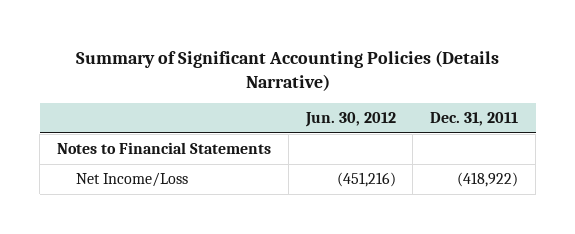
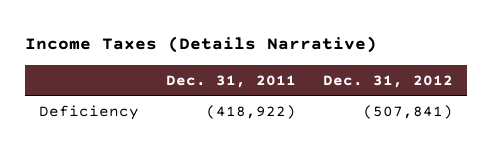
[75,49,499,91] Summary of Significant Accounting Policies (Details Narrative) -> [24,36,377,54] Income Taxes (Details Narrative)
[304,112,396,128] Jun. 30, 2012 -> none
none -> [323,74,454,88] Dec. 31, 2012
[56,142,271,155] Notes to Financial Statements -> none
[75,172,188,188] Net Income/Loss -> [38,104,139,120] Deficiency

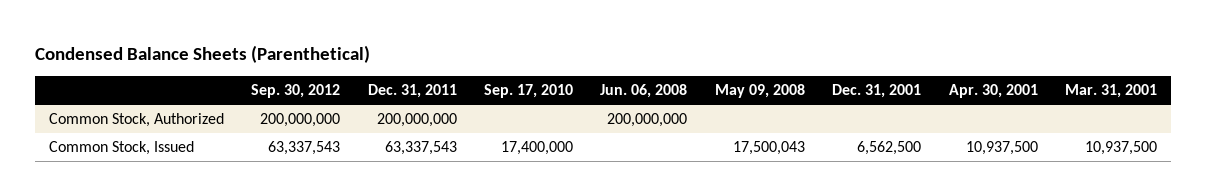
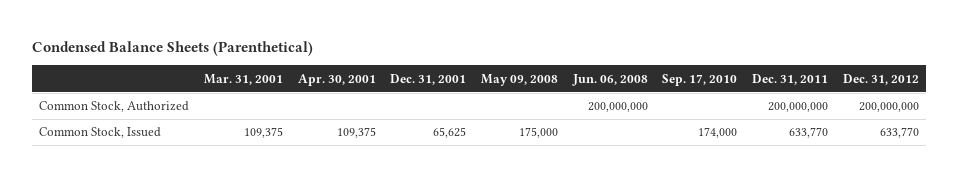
[251,84,341,99] Sep. 30, 2012 -> none
none -> [842,73,919,85] Dec. 31, 2012
[384,141,457,156] 63,337,543 -> [788,127,828,139] 633,770
[500,141,573,156] 17,400,000 -> [698,127,738,139] 174,000
[732,141,805,156] 17,500,043 -> [519,127,559,139] 175,000
[857,141,922,156] 6,562,500 -> [433,127,467,139] 65,625
[965,141,1038,156] 10,937,500 -> [336,127,376,139] 109,375
[1085,141,1158,156] 10,937,500 -> [244,127,284,139] 109,375

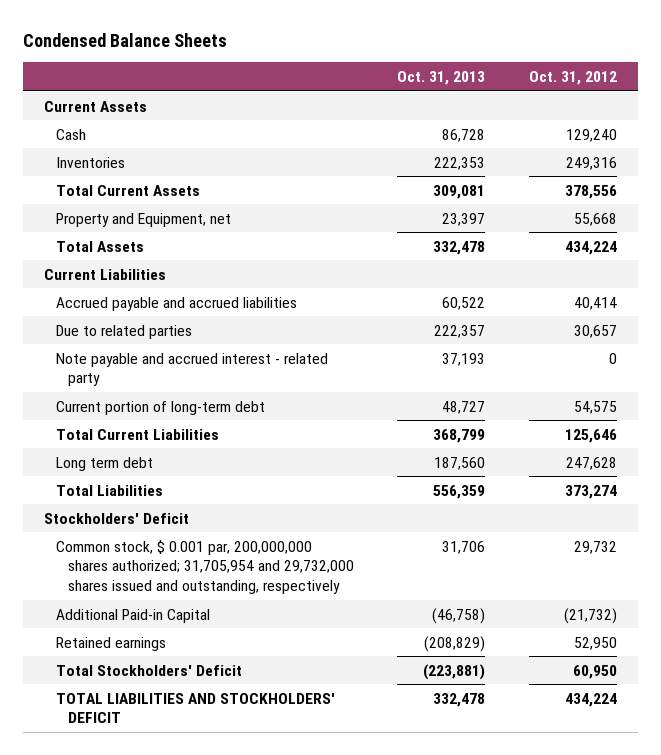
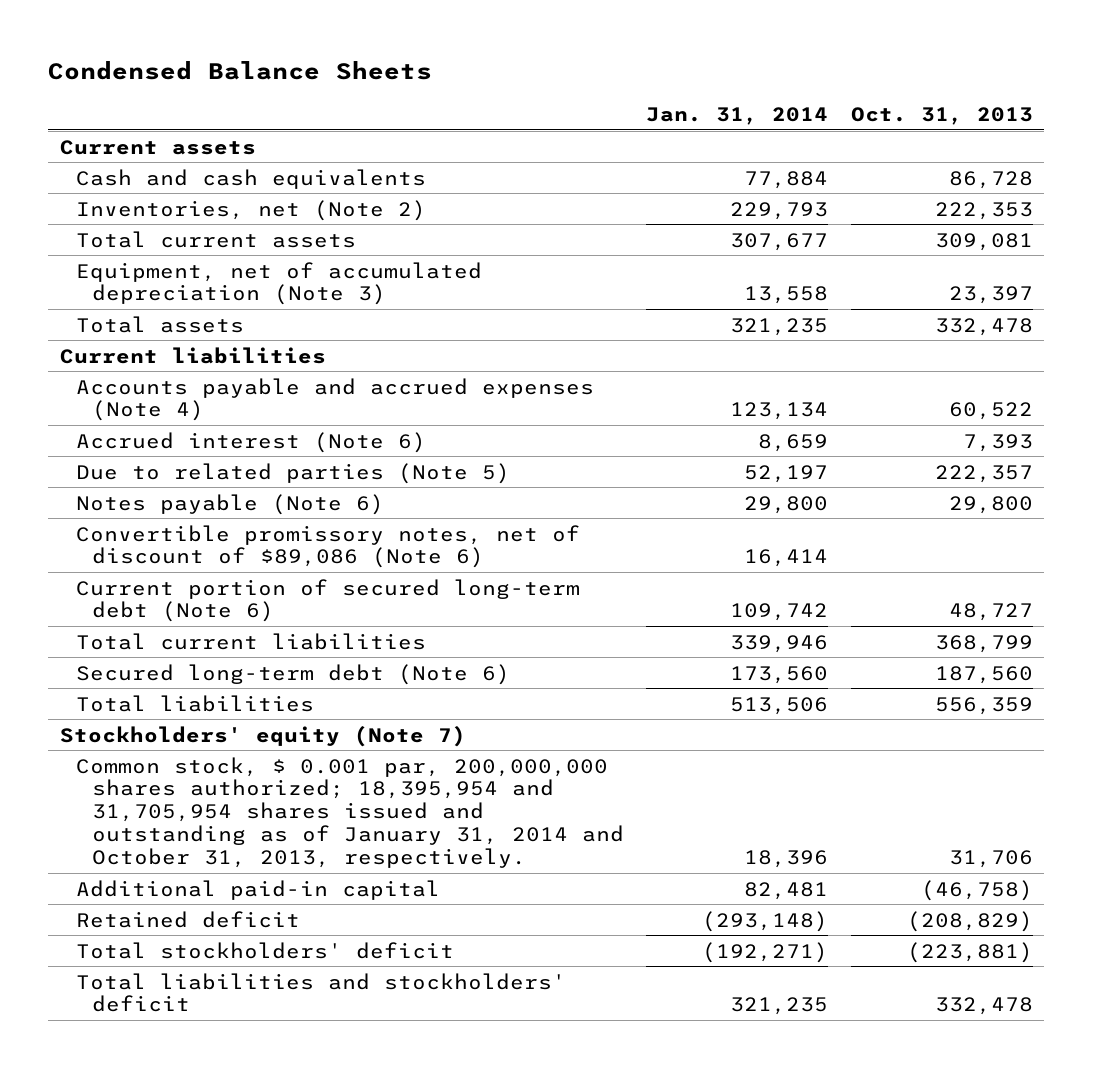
[528,70,617,85] Oct. 31, 2012 -> none
none -> [646,107,829,126] Jan. 31, 2014
[56,352,329,387] Note payable and accrued interest - related party -> none
[44,100,148,112] Current Assets -> [59,139,256,155] Current assets
[56,128,87,140] Cash -> [75,168,426,189] Cash and cash equivalents
[56,156,126,168] Inventories -> [75,199,426,221] Inventories, net (Note 2)
[56,184,201,196] Total Current Assets -> [75,230,356,248] Total current assets
[56,212,232,227] Property and Equipment, net -> [75,261,482,306] Equipment, net of accumulated depreciation (Note 3)
[56,240,145,252] Total Assets -> [75,315,244,333] Total assets
[44,268,167,280] Current Liabilities -> [59,346,326,364] Current liabilities
[56,296,298,311] Accrued payable and accrued liabilities -> [75,377,594,422] Accounts payable and accrued expenses (Note 4)
none -> [75,431,426,453] Accrued interest (Note 6)
[56,324,193,339] Due to related parties -> [75,462,510,484] Due to related parties (Note 5)
none -> [75,493,384,515] Notes payable (Note 6)
none -> [75,524,580,569] Convertible promissory notes, net of discount of $89,086 (Note 6)
[56,400,266,415] Current portion of long-term debt -> [75,578,580,623] Current portion of secured long-term debt (Note 6)
[56,428,220,440] Total Current Liabilities -> [75,632,426,650] Total current liabilities
[56,456,154,471] Long term debt -> [75,663,510,685] Secured long-term debt (Note 6)
[56,484,164,496] Total Liabilities -> [75,694,314,712] Total liabilities
[44,512,190,524] Stockholders' Deficit -> [59,725,466,747] Stockholders' equity (Note 7)
[56,539,355,595] Common stock, $ 0.001 par, 200,000,000 shares authorized; 31,705,954 and 29,732,000 shares issued and outstanding, respectively -> [75,756,624,868] Common stock, $ 0.001 par, 200,000,000 shares authorized; 18,395,954 and 31,705,954 shares issued and outstanding as of January 31, 2014 and October 31, 2013, respectively.
[56,608,211,623] Additional Paid-in Capital -> [75,879,440,900] Additional paid-in capital
[56,636,167,651] Retained earnings -> [75,910,300,928] Retained deficit
[56,664,243,676] Total Stockholders' Deficit -> [75,941,454,959] Total stockholders' deficit
[56,692,336,724] TOTAL LIABILITIES AND STOCKHOLDERS' DEFICIT -> [75,972,566,1013] Total liabilities and stockholders' deficit

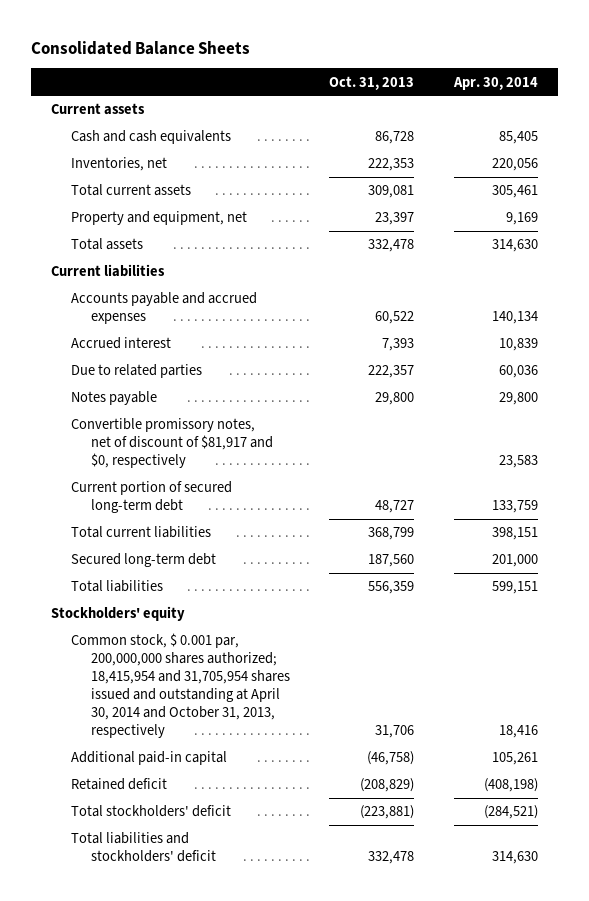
[48,60,433,80] Condensed Balance Sheets -> [30,40,250,55] Consolidated Balance Sheets
[646,107,829,126] Jan. 31, 2014 -> none
none -> [453,76,539,90] Apr. 30, 2014
[75,199,426,221] Inventories, net (Note 2) -> [70,157,167,172] Inventories, net
[75,261,482,306] Equipment, net of accumulated depreciation (Note 3) -> [70,211,247,226] Property and equipment, net
[75,377,594,422] Accounts payable and accrued expenses (Note 4) -> [70,292,257,325] Accounts payable and accrued expenses
[75,431,426,453] Accrued interest (Note 6) -> [70,337,171,350] Accrued interest
[75,462,510,484] Due to related parties (Note 5) -> [70,364,202,379] Due to related parties
[75,493,384,515] Notes payable (Note 6) -> [70,391,157,406] Notes payable
[75,524,580,569] Convertible promissory notes, net of discount of $89,086 (Note 6) -> [70,418,273,469] Convertible promissory notes, net of discount of $81,917 and $0, respectively
[75,578,580,623] Current portion of secured long-term debt (Note 6) -> [70,481,232,514] Current portion of secured long-term debt
[75,663,510,685] Secured long-term debt (Note 6) -> [70,553,216,568] Secured long-term debt
[59,725,466,747] Stockholders' equity (Note 7) -> [50,606,185,622] Stockholders' equity
[75,756,624,868] Common stock, $ 0.001 par, 200,000,000 shares authorized; 18,395,954 and 31,705,954 shares issued and outstanding as of January 31, 2014 and October 31, 2013, respectively. -> [70,633,290,739] Common stock, $ 0.001 par, 200,000,000 shares authorized; 18,415,954 and 31,705,954 shares issued and outstanding at April 30, 2014 and October 31, 2013, respectively

